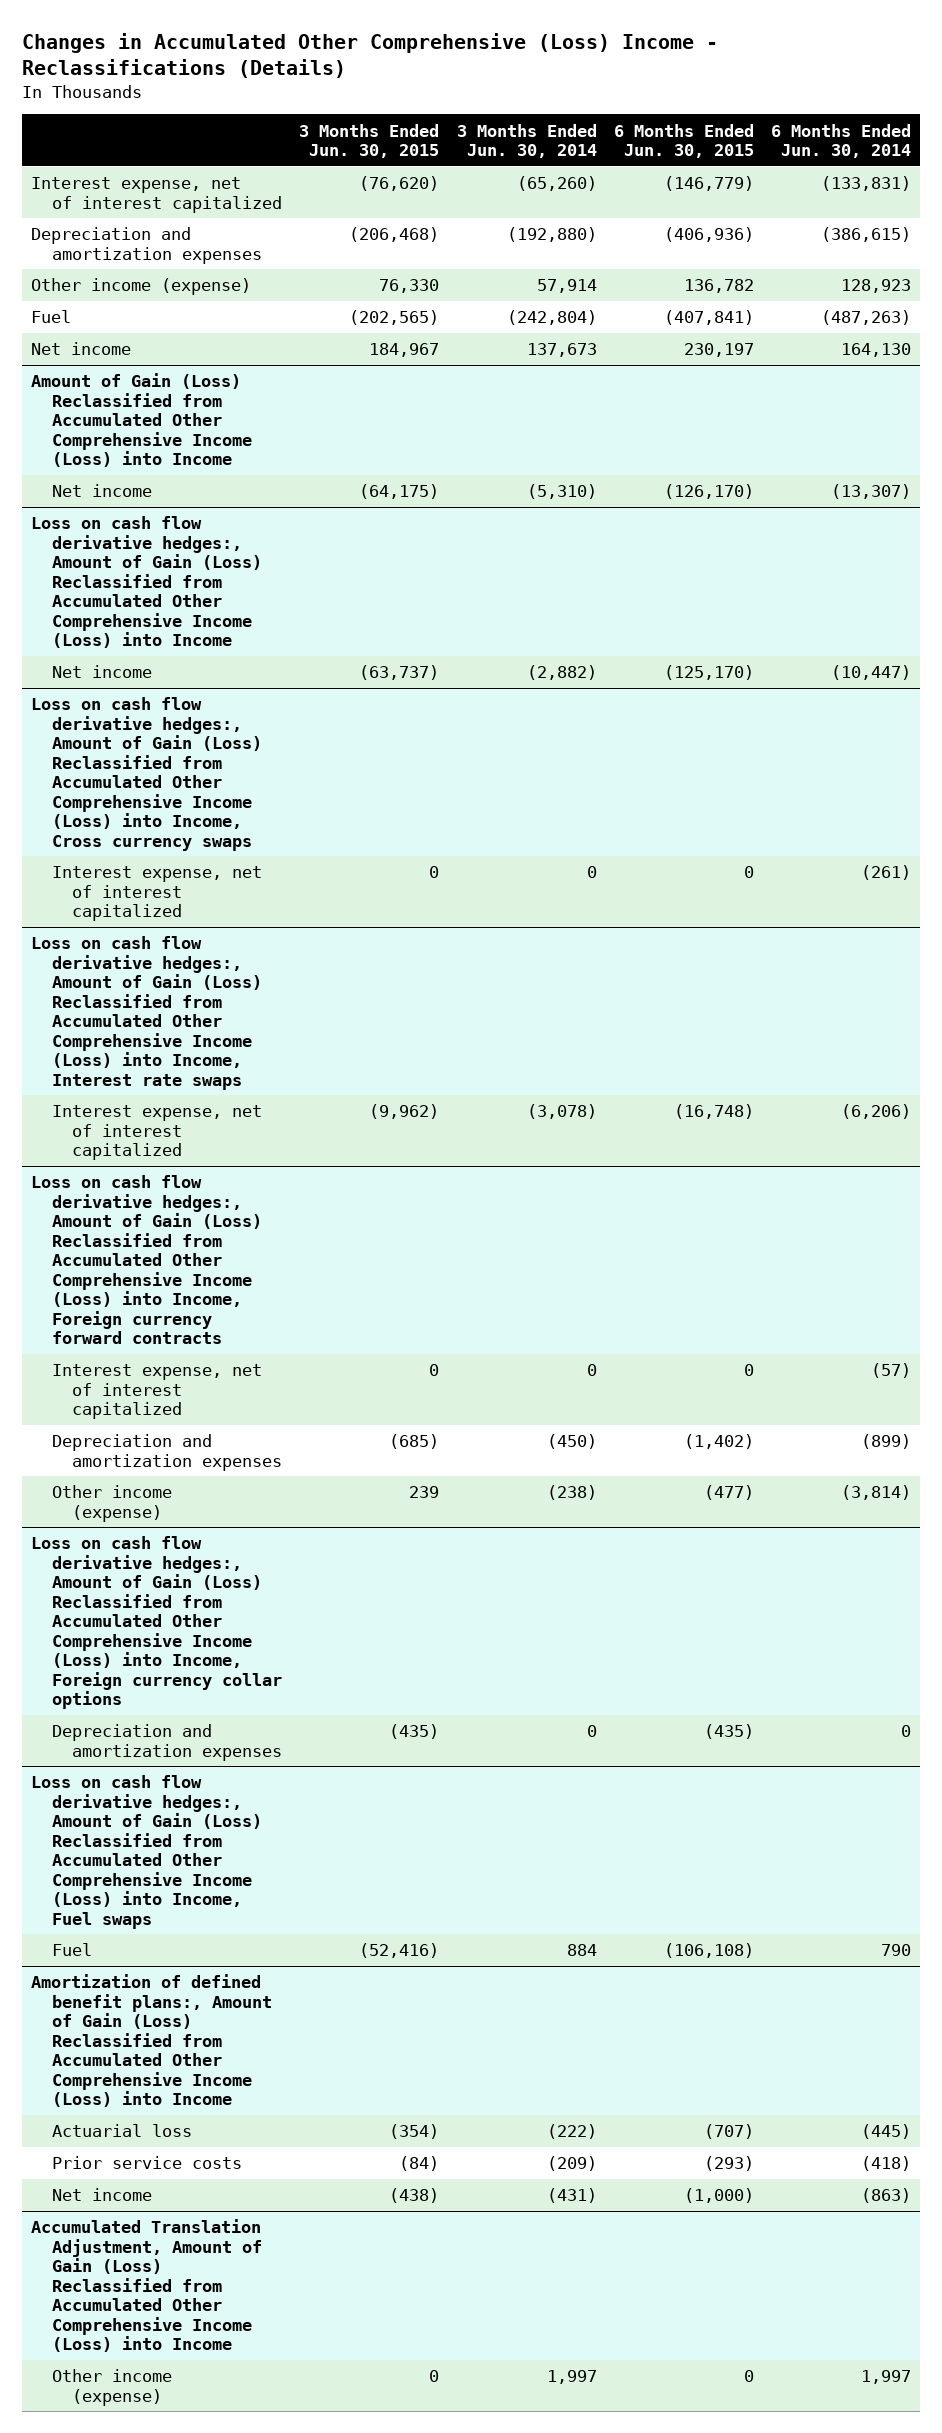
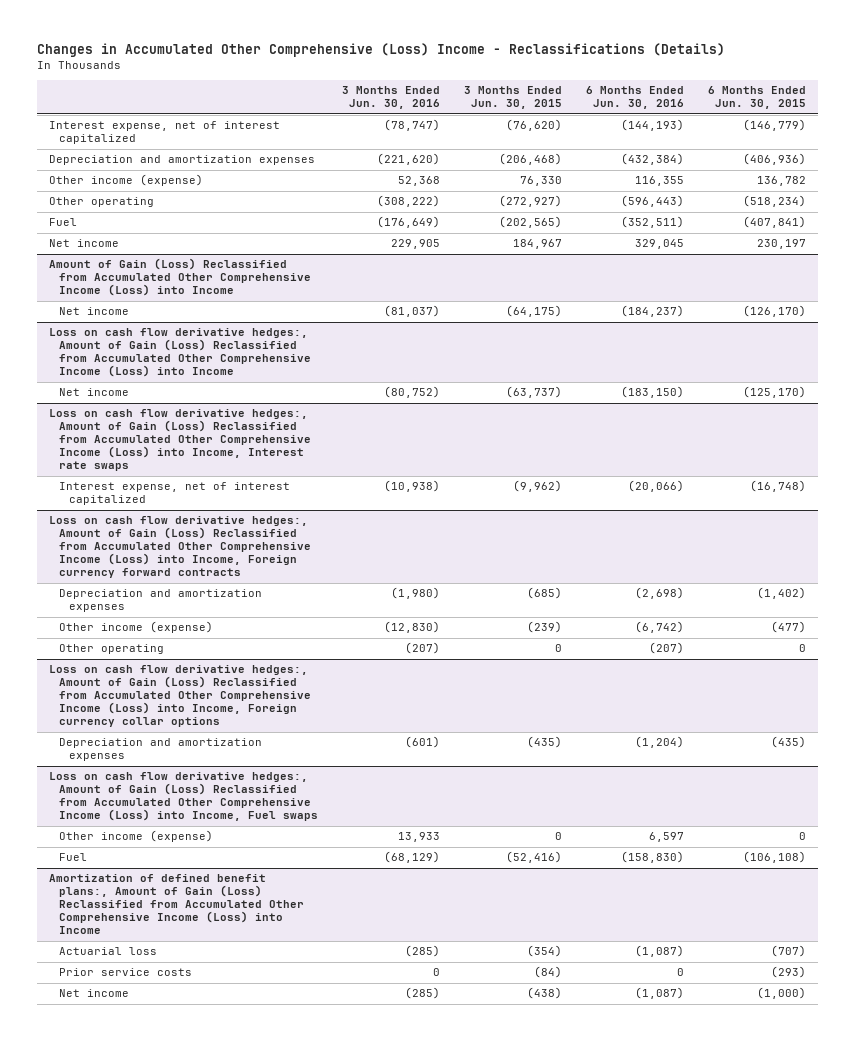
[456,123,597,159] 3 Months Ended Jun. 30, 2014 -> none
[771,123,912,159] 6 Months Ended Jun. 30, 2014 -> none
none -> [341,86,440,110] 3 Months Ended Jun. 30, 2016
none -> [585,86,684,110] 6 Months Ended Jun. 30, 2016
none -> [48,197,154,208] Other operating
[31,697,262,851] Loss on cash flow derivative hedges:, Amount of Gain (Loss) Reclassified from Accumulated Other Comprehensive Income (Loss) into Income, Cross currency swaps -> none
[51,866,262,922] Interest expense, net of interest capitalized -> none
[51,1364,262,1420] Interest expense, net of interest capitalized -> none
[409,1486,440,1499] 239 -> [526,621,562,634] (239)
none -> [59,644,165,655] Other operating
none -> [59,830,214,843] Other income (expense)
[31,2219,262,2353] Accumulated Translation Adjustment, Amount of Gain (Loss) Reclassified from Accumulated Other Comprehensive Income (Loss) into Income -> none
[51,2369,172,2406] Other income (expense) -> none

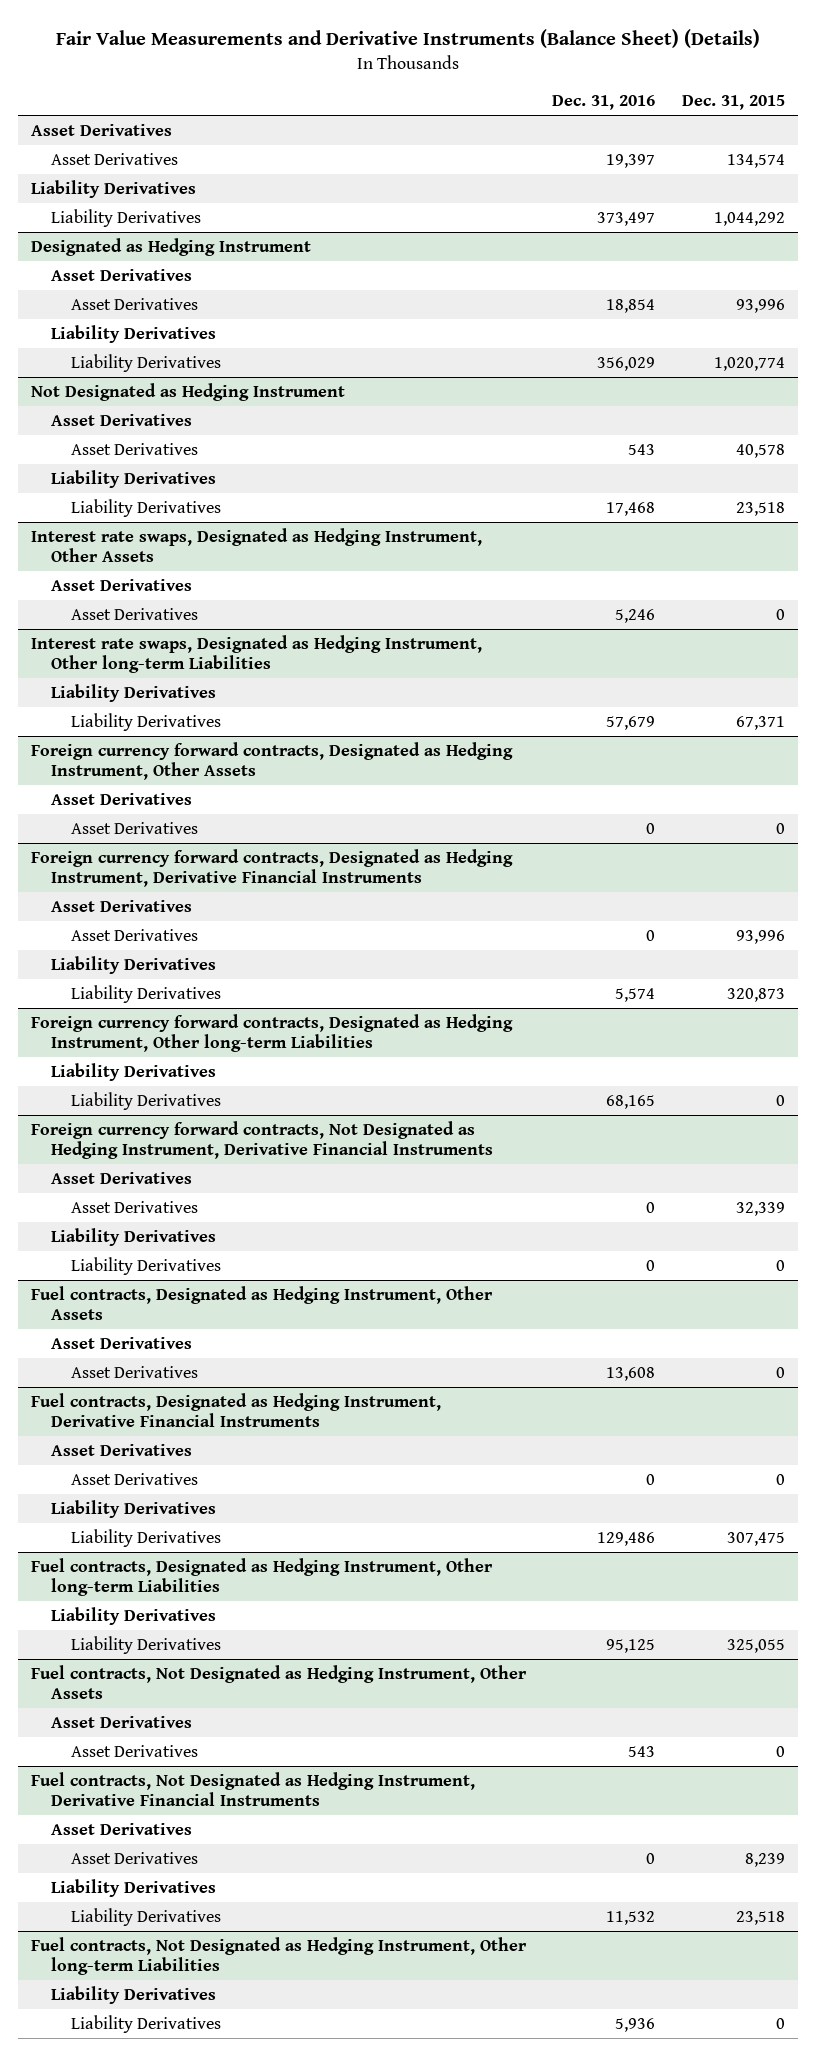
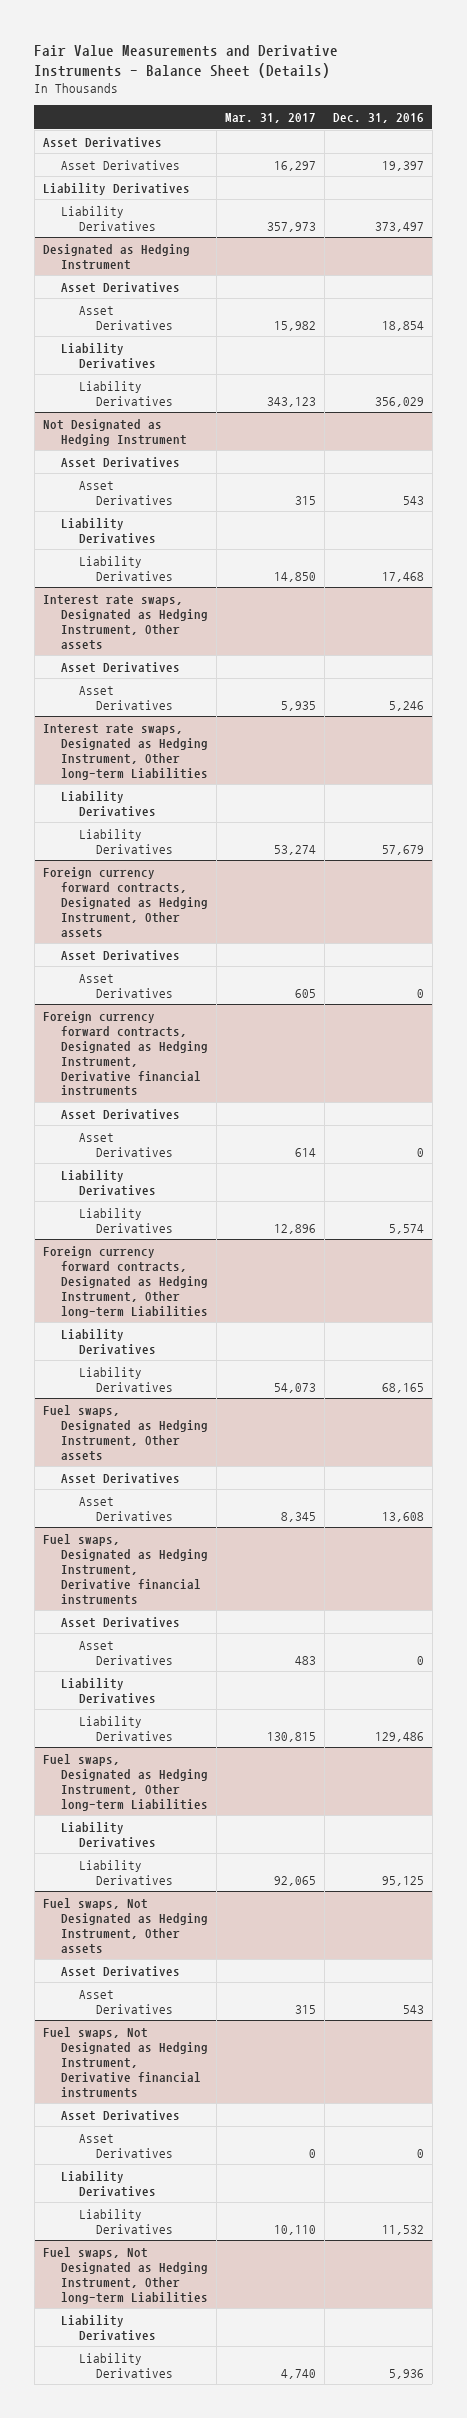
[55,29,760,49] Fair Value Measurements and Derivative Instruments (Balance Sheet) (Details) -> [34,44,339,78] Fair Value Measurements and Derivative Instruments - Balance Sheet (Details)
[681,95,785,111] Dec. 31, 2015 -> none
none -> [224,113,316,124] Mar. 31, 2017
[31,527,483,563] Interest rate swaps, Designated as Hedging Instrument, Other Assets -> [43,594,208,650] Interest rate swaps, Designated as Hedging Instrument, Other assets
[31,741,514,781] Foreign currency forward contracts, Designated as Hedging Instrument, Other Assets -> [43,866,208,938] Foreign currency forward contracts, Designated as Hedging Instrument, Other assets
[31,848,514,888] Foreign currency forward contracts, Designated as Hedging Instrument, Derivative Financial Instruments -> [43,1010,208,1097] Foreign currency forward contracts, Designated as Hedging Instrument, Derivative financial instruments
[31,1120,494,1160] Foreign currency forward contracts, Not Designated as Hedging Instrument, Derivative Financial Instruments -> none
[51,1171,193,1184] Asset Derivatives -> none
[71,1200,199,1213] Asset Derivatives -> none
[51,1227,217,1246] Liability Derivatives -> none
[71,1256,222,1275] Liability Derivatives -> none
[31,1285,494,1321] Fuel contracts, Designated as Hedging Instrument, Other Assets -> [43,1404,208,1461] Fuel swaps, Designated as Hedging Instrument, Other assets
[31,1392,442,1428] Fuel contracts, Designated as Hedging Instrument, Derivative Financial Instruments -> [43,1533,208,1605] Fuel swaps, Designated as Hedging Instrument, Derivative financial instruments
[31,1557,494,1597] Fuel contracts, Designated as Hedging Instrument, Other long-term Liabilities -> [43,1753,208,1811] Fuel swaps, Designated as Hedging Instrument, Other long-term Liabilities
[31,1664,528,1700] Fuel contracts, Not Designated as Hedging Instrument, Other Assets -> [43,1897,208,1954] Fuel swaps, Not Designated as Hedging Instrument, Other assets
[31,1771,476,1807] Fuel contracts, Not Designated as Hedging Instrument, Derivative Financial Instruments -> [43,2026,208,2098] Fuel swaps, Not Designated as Hedging Instrument, Derivative financial instruments
[31,1936,528,1976] Fuel contracts, Not Designated as Hedging Instrument, Other long-term Liabilities -> [43,2246,208,2304] Fuel swaps, Not Designated as Hedging Instrument, Other long-term Liabilities

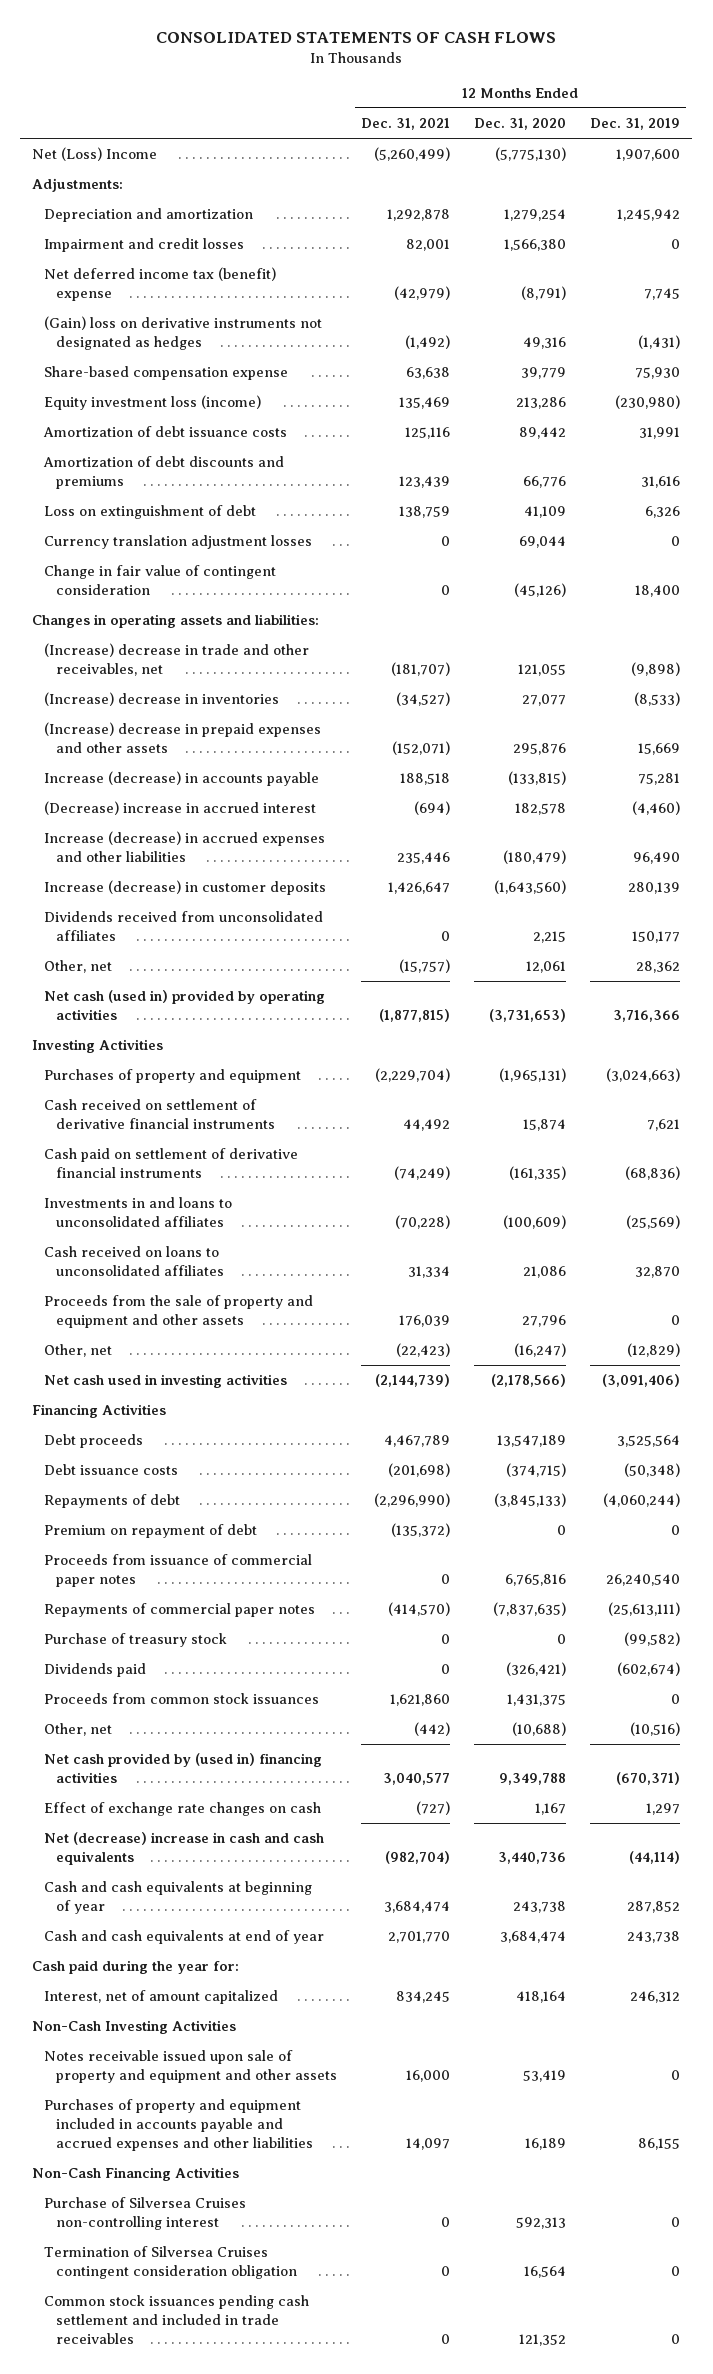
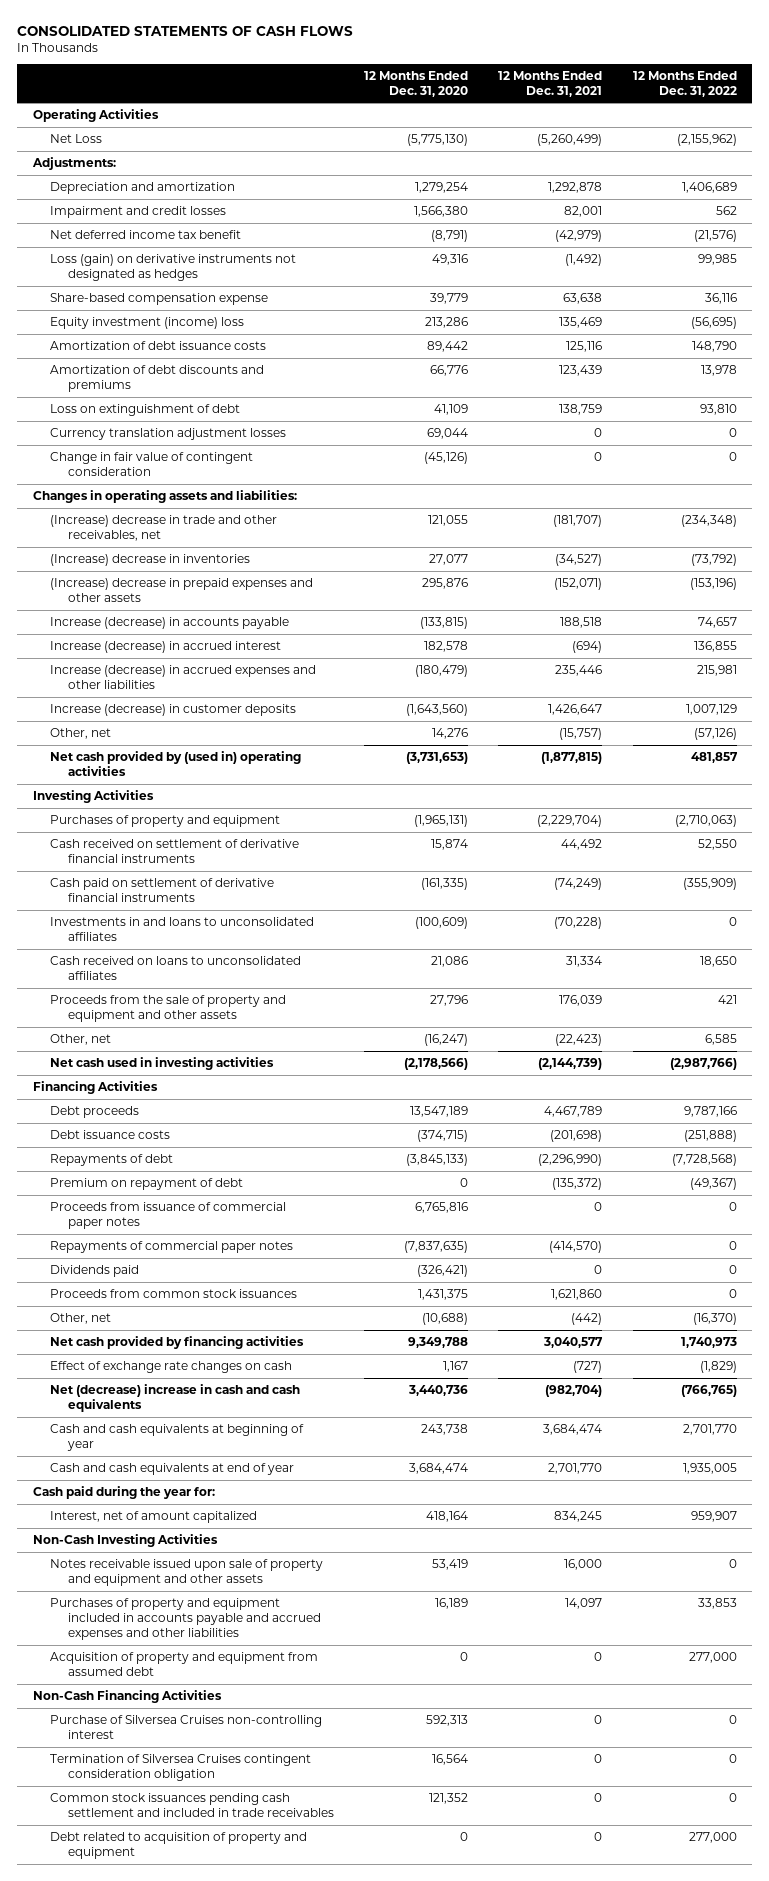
[590,118,681,131] Dec. 31, 2019 -> none
none -> [632,70,737,97] 12 Months Ended Dec. 31, 2022
none -> [32,108,159,122] Operating Activities
[32,147,158,162] Net (Loss) Income -> [50,133,103,143] Net Loss
[44,267,277,302] Net deferred income tax (benefit) expense -> [50,229,242,239] Net deferred income tax benefit
[44,316,323,351] (Gain) loss on derivative instruments not designated as hedges -> [50,253,297,282] Loss (gain) on derivative instruments not designated as hedges
[44,395,262,411] Equity investment loss (income) -> [50,316,245,329] Equity investment (income) loss
[44,801,317,816] (Decrease) increase in accrued interest -> [50,640,282,653] Increase (decrease) in accrued interest
[44,911,324,942] Dividends received from unconsolidated affiliates -> none
[525,961,566,974] 12,061 -> [431,727,468,739] 14,276
[44,990,326,1021] Net cash (used in) provided by operating activities -> [50,750,302,777] Net cash provided by (used in) operating activities
[44,1633,228,1648] Purchase of treasury stock -> none
[44,1753,323,1784] Net cash provided by (used in) financing activities -> [50,1335,305,1349] Net cash provided by financing activities
none -> [50,1651,319,1677] Acquisition of property and equipment from assumed debt
none -> [50,1831,308,1860] Debt related to acquisition of property and equipment

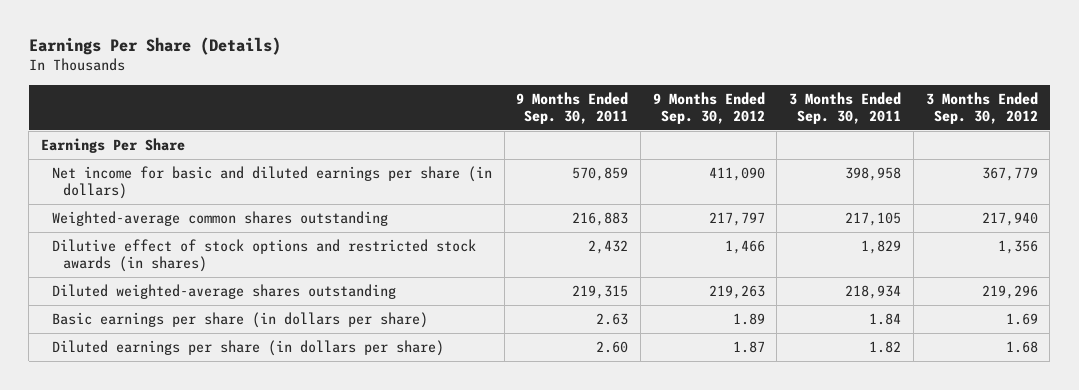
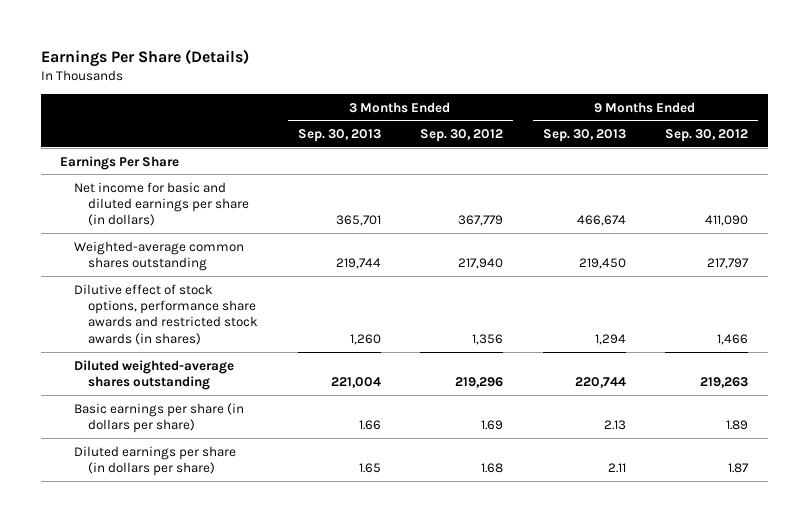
[516,91,629,124] 9 Months Ended Sep. 30, 2011 -> none
[789,91,902,124] 3 Months Ended Sep. 30, 2011 -> none
none -> [297,128,381,142] Sep. 30, 2013
none -> [542,128,626,142] Sep. 30, 2013
[51,239,476,273] Dilutive effect of stock options and restricted stock awards (in shares) -> [74,283,259,345] Dilutive effect of stock options, performance share awards and restricted stock awards (in shares)

